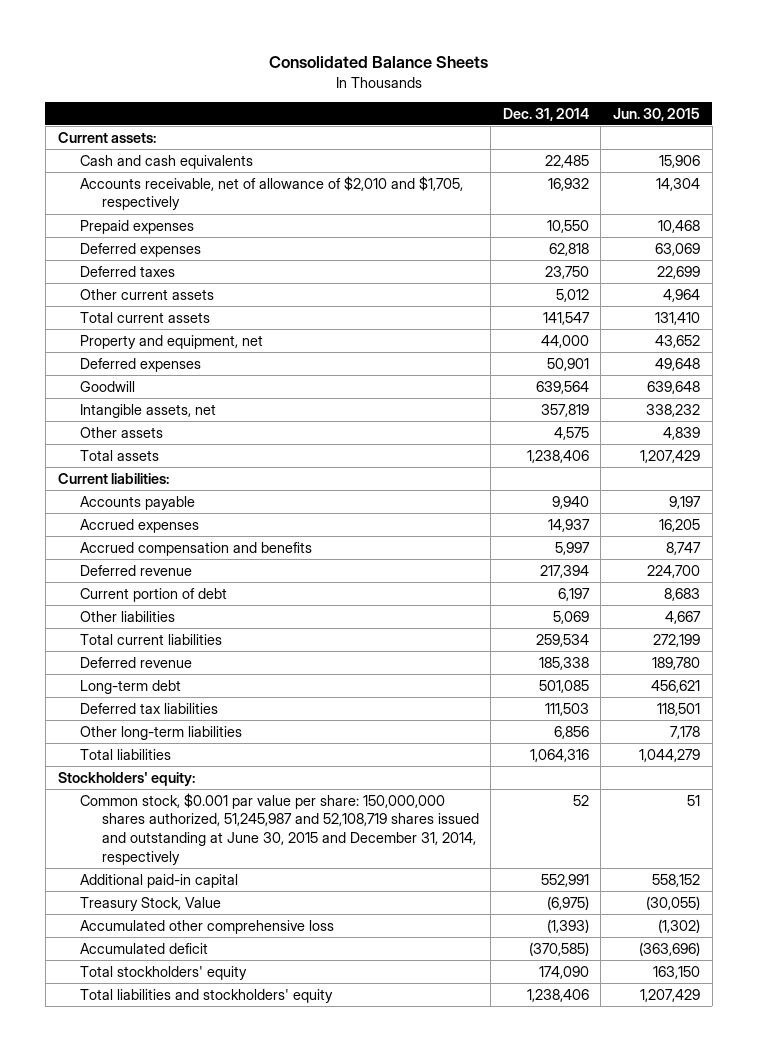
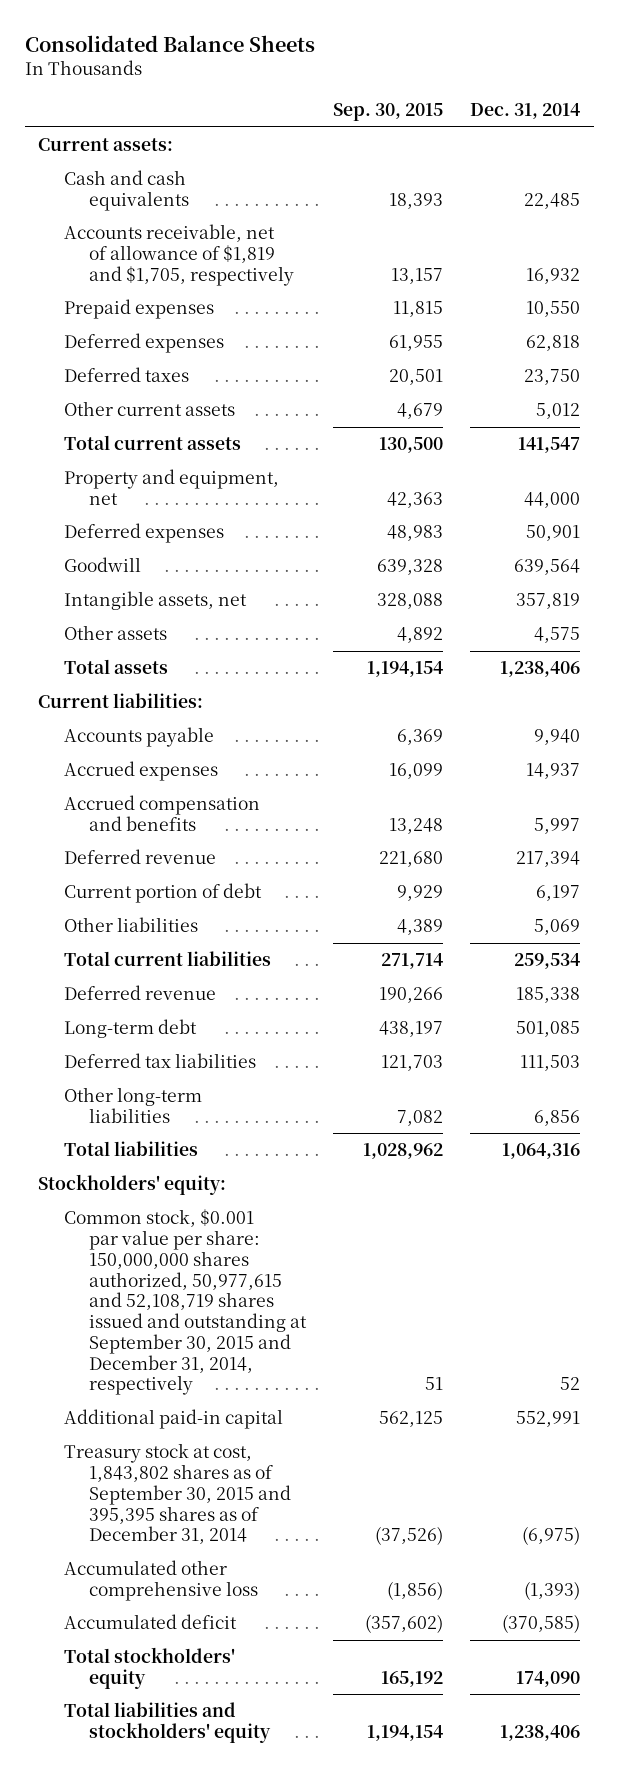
[613,107,701,121] Jun. 30, 2015 -> none
none -> [333,103,444,122] Sep. 30, 2015
[79,175,463,211] Accounts receivable, net of allowance of $2,010 and $1,705, respectively -> [63,224,295,286] Accounts receivable, net of allowance of $1,819 and $1,705, respectively
[79,792,479,865] Common stock, $0.001 par value per share: 150,000,000 shares authorized, 51,245,987 and 52,108,719 shares issued and outstanding at June 30, 2015 and December 31, 2014, respectively -> [63,1209,308,1396] Common stock, $0.001 par value per share: 150,000,000 shares authorized, 50,977,615 and 52,108,719 shares issued and outstanding at September 30, 2015 and December 31, 2014, respectively
[79,896,221,911] Treasury Stock, Value -> [63,1443,292,1545] Treasury stock at cost, 1,843,802 shares as of September 30, 2015 and 395,395 shares as of December 31, 2014

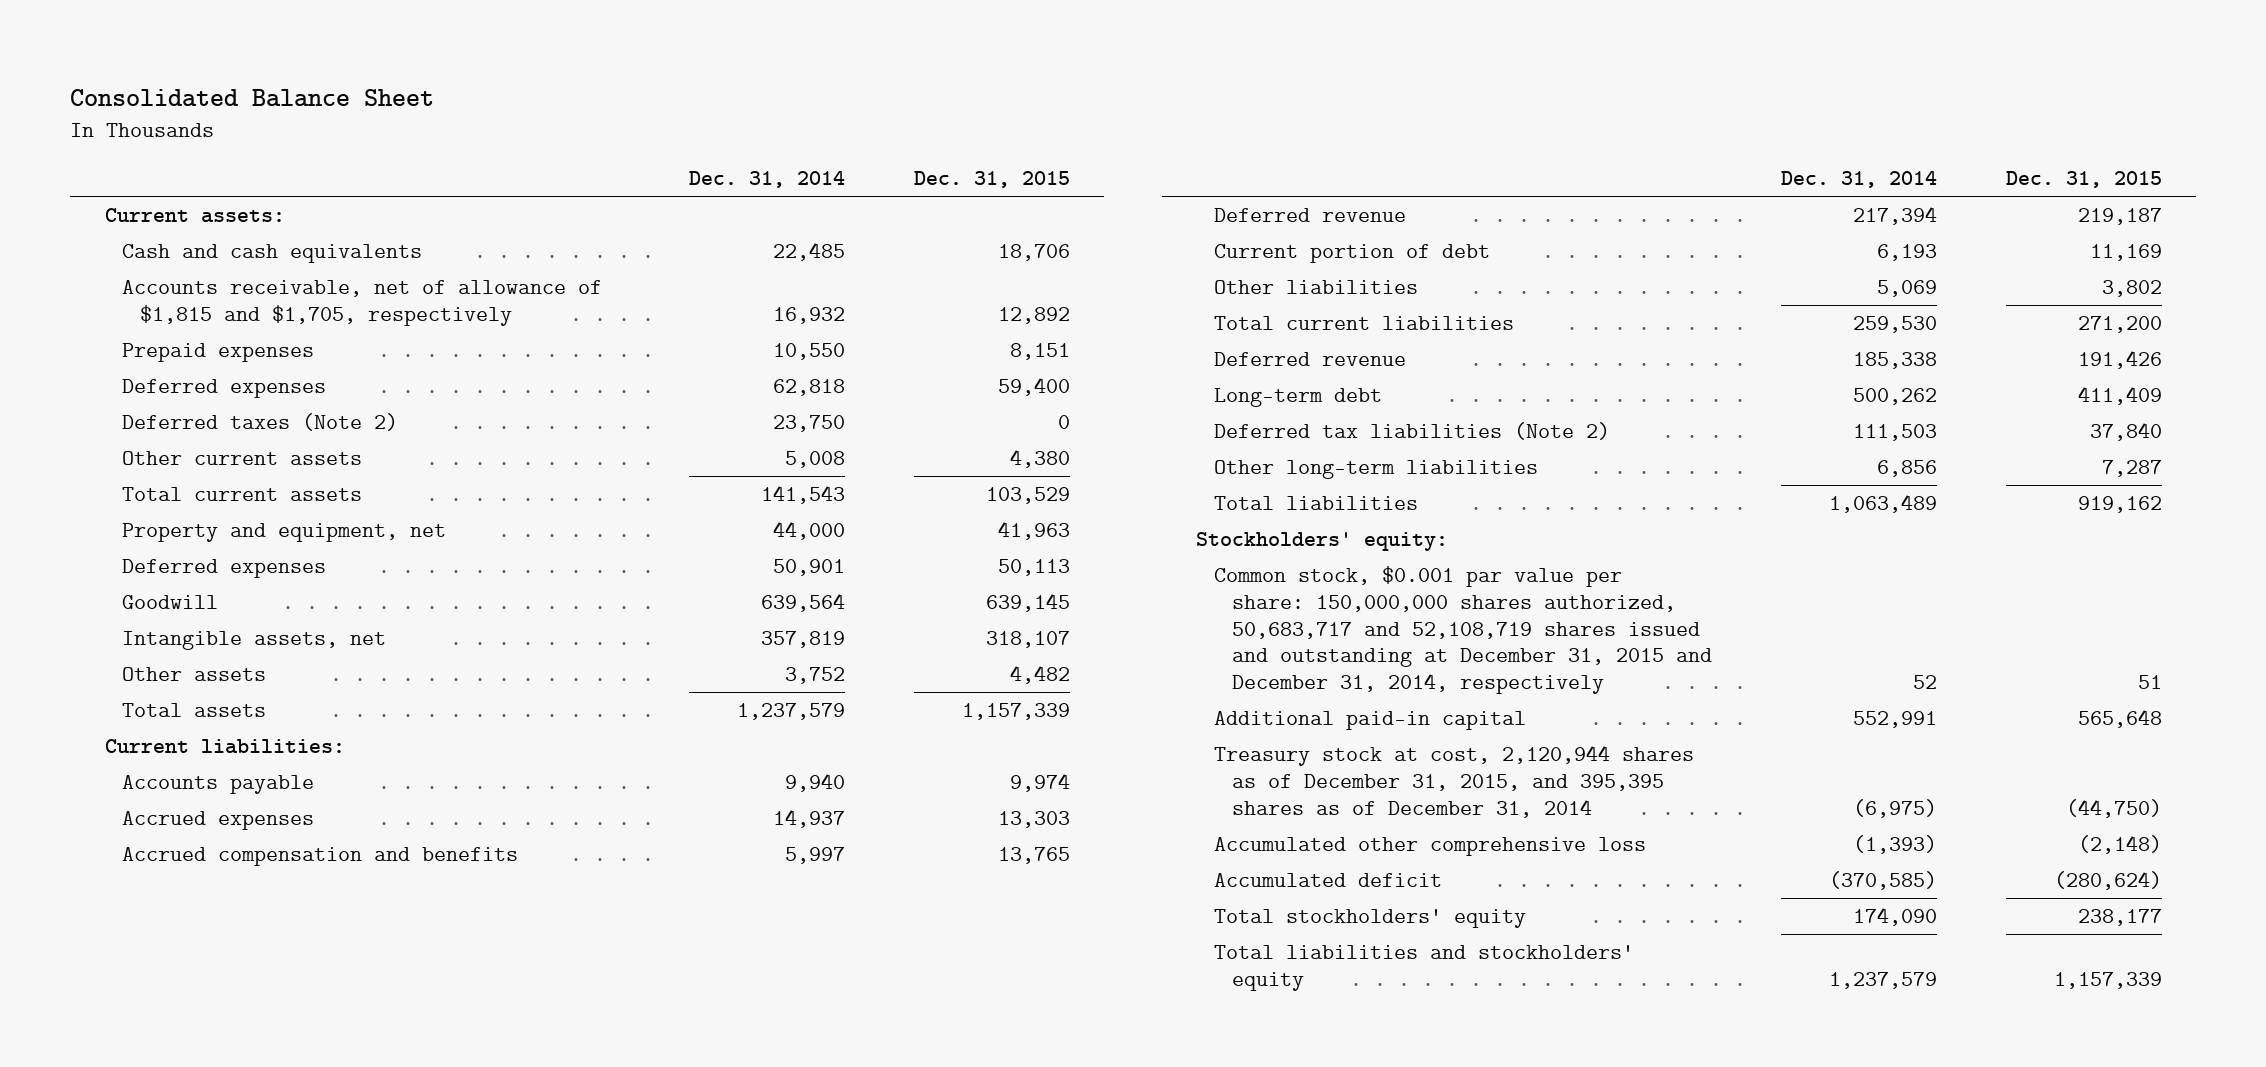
[24,34,315,52] Consolidated Balance Sheets -> [70,88,435,107] Consolidated Balance Sheet
[333,103,444,122] Sep. 30, 2015 -> none
none -> [913,171,1070,189] Dec. 31, 2015
[63,224,295,286] Accounts receivable, net of allowance of $1,819 and $1,705, respectively -> [122,280,603,326] Accounts receivable, net of allowance of $1,815 and $1,705, respectively
[63,367,189,383] Deferred taxes -> [122,413,399,432] Deferred taxes (Note 2)
[536,403,581,420] 5,012 -> [784,451,845,469] 5,008
[518,437,581,454] 141,547 -> [760,485,845,505] 141,543
[534,627,581,644] 4,575 -> [784,667,845,685] 3,752
[500,661,581,678] 1,238,406 -> [736,703,845,721] 1,237,579
[536,885,581,902] 6,197 -> [1876,244,1937,262] 6,193
[514,953,581,970] 259,534 -> [1852,316,1937,334] 259,530
[516,1021,581,1038] 501,085 -> [1852,388,1937,406] 500,262
[63,1053,256,1069] Deferred tax liabilities -> [1214,422,1611,441] Deferred tax liabilities (Note 2)
[502,1143,581,1160] 1,064,316 -> [1828,494,1937,514] 1,063,489
[63,1209,308,1396] Common stock, $0.001 par value per share: 150,000,000 shares authorized, 50,977,615 and 52,108,719 shares issued and outstanding at September 30, 2015 and December 31, 2014, respectively -> [1214,566,1712,695] Common stock, $0.001 par value per share: 150,000,000 shares authorized, 50,683,717 and 52,108,719 shares issued and outstanding at December 31, 2015 and December 31, 2014, respectively
[63,1443,292,1545] Treasury stock at cost, 1,843,802 shares as of September 30, 2015 and 395,395 shares as of December 31, 2014 -> [1214,745,1695,818] Treasury stock at cost, 2,120,944 shares as of December 31, 2015, and 395,395 shares as of December 31, 2014
[500,1725,581,1742] 1,238,406 -> [1828,971,1937,989] 1,237,579

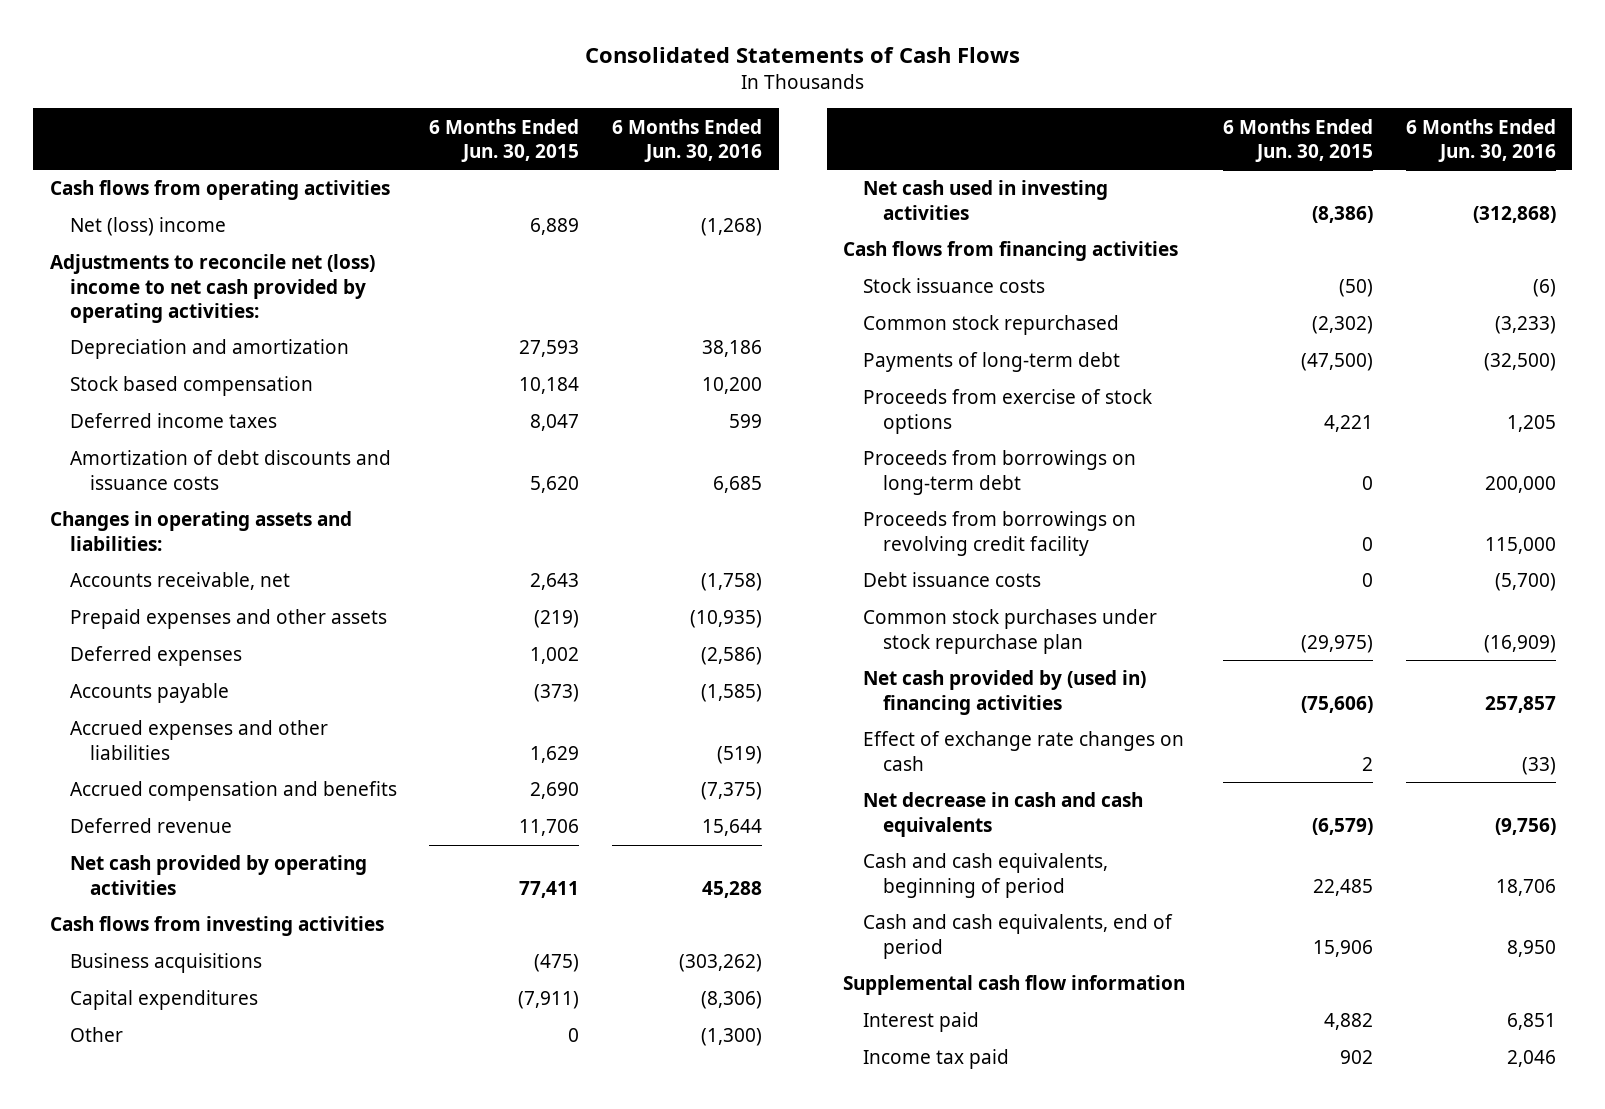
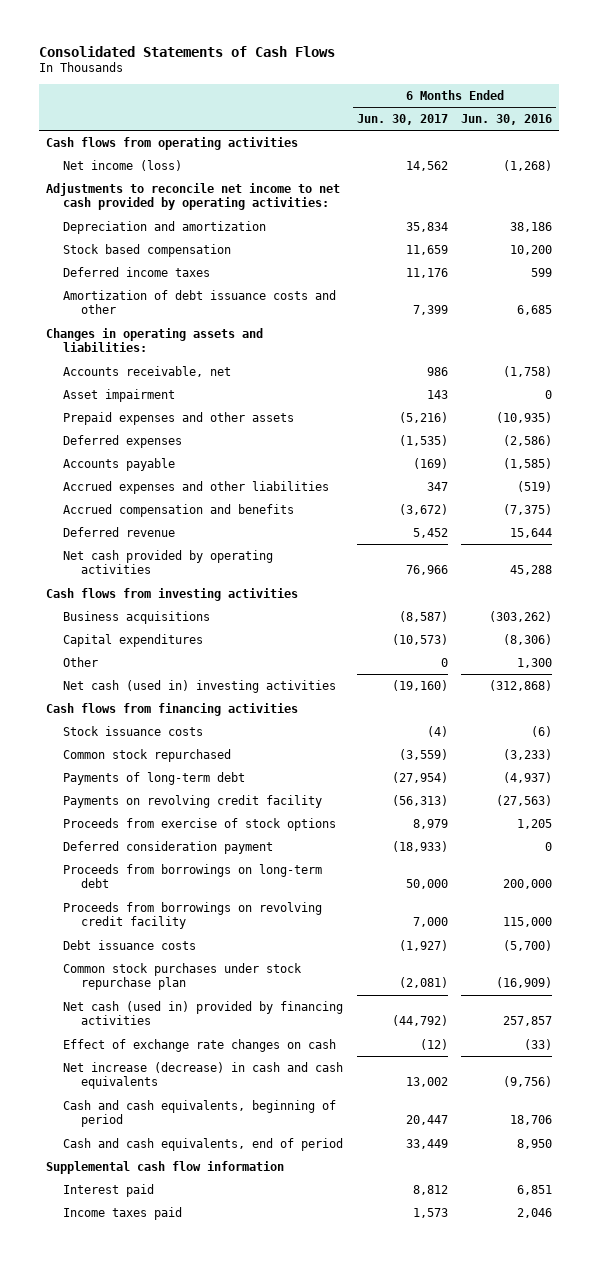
[429,118,580,162] 6 Months Ended Jun. 30, 2015 -> none
none -> [356,114,448,126] Jun. 30, 2017
[69,217,226,237] Net (loss) income -> [63,159,183,171] Net income (loss)
[49,254,375,323] Adjustments to reconcile net (loss) income to net cash provided by operating activities: -> [45,182,340,211] Adjustments to reconcile net income to net cash provided by operating activities:
[69,450,391,490] Amortization of debt discounts and issuance costs -> [63,289,337,315] Amortization of debt issuance costs and other
none -> [63,388,176,402] Asset impairment
[701,1028,763,1047] (1,300) -> [517,657,553,668] 1,300
[863,180,1109,220] Net cash used in investing activities -> [63,679,337,693] Net cash (used in) investing activities
[1483,353,1556,372] (32,500) -> [503,771,553,783] (4,937)
none -> [63,794,323,808] Payments on revolving credit facility
none -> [63,840,274,854] Deferred consideration payment
[863,670,1147,715] Net cash provided by (used in) financing activities -> [63,1000,344,1026] Net cash (used in) provided by financing activities
[863,792,1144,837] Net decrease in cash and cash equivalents -> [63,1061,344,1090] Net increase (decrease) in cash and cash equivalents
[863,1049,1010,1070] Income tax paid -> [63,1206,183,1220] Income taxes paid

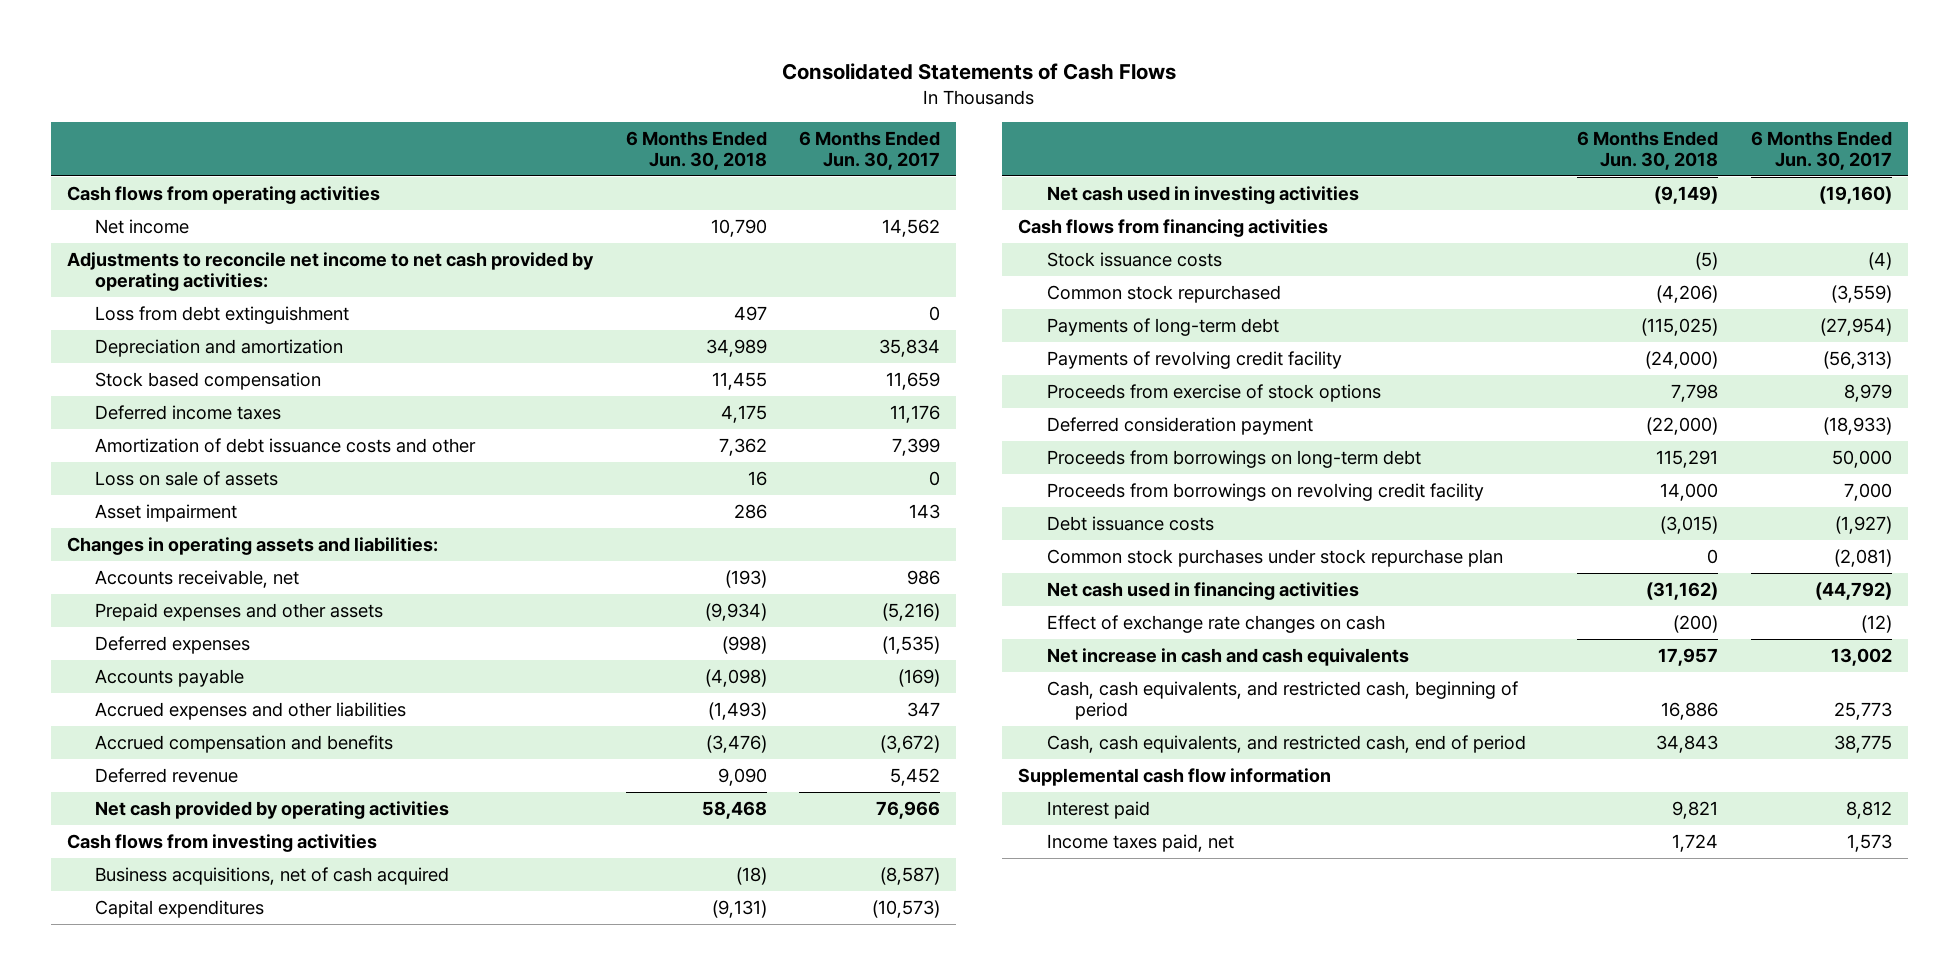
[461,114,553,126] Jun. 30, 2016 -> none
none -> [625,130,767,170] 6 Months Ended Jun. 30, 2018
[63,159,183,171] Net income (loss) -> [95,219,190,235] Net income
none -> [95,306,350,325] Loss from debt extinguishment
none -> [95,471,279,487] Loss on sale of assets
[63,388,176,402] Asset impairment -> [95,504,238,523] Asset impairment
[63,610,211,624] Business acquisitions -> [95,867,450,886] Business acquisitions, net of cash acquired
[63,656,99,667] Other -> none
[63,679,337,693] Net cash (used in) investing activities -> [1046,186,1359,205] Net cash used in investing activities
[63,794,323,808] Payments on revolving credit facility -> [1046,351,1342,370] Payments of revolving credit facility
[63,1000,344,1026] Net cash (used in) provided by financing activities -> [1046,582,1359,601] Net cash used in financing activities
[63,1061,344,1090] Net increase (decrease) in cash and cash equivalents -> [1046,648,1409,667] Net increase in cash and cash equivalents
[63,1099,337,1128] Cash and cash equivalents, beginning of period -> [1046,681,1518,721] Cash, cash equivalents, and restricted cash, beginning of period
[405,1115,448,1126] 20,447 -> [1833,702,1892,721] 25,773
[63,1137,344,1151] Cash and cash equivalents, end of period -> [1046,735,1526,754] Cash, cash equivalents, and restricted cash, end of period
[405,1138,448,1149] 33,449 -> [1833,735,1892,754] 38,775
[63,1206,183,1220] Income taxes paid -> [1046,834,1234,853] Income taxes paid, net

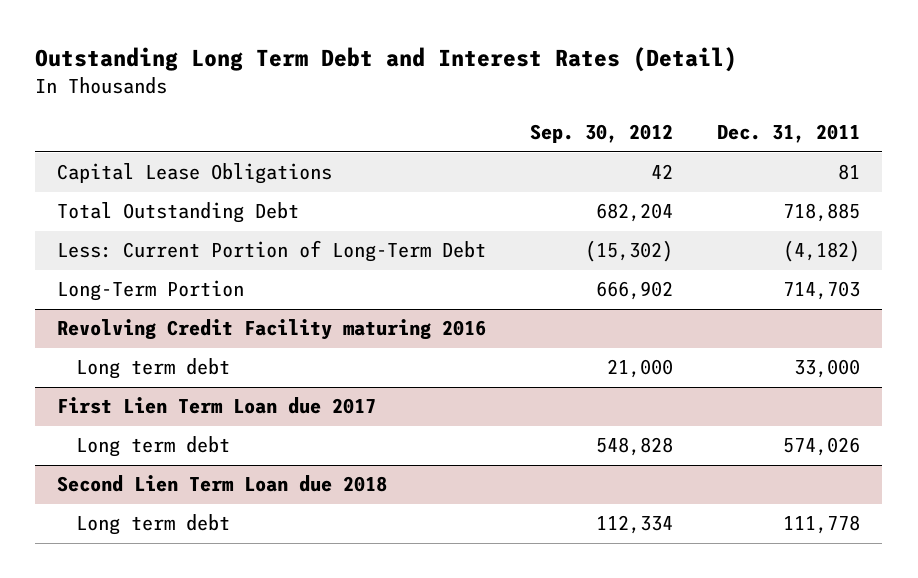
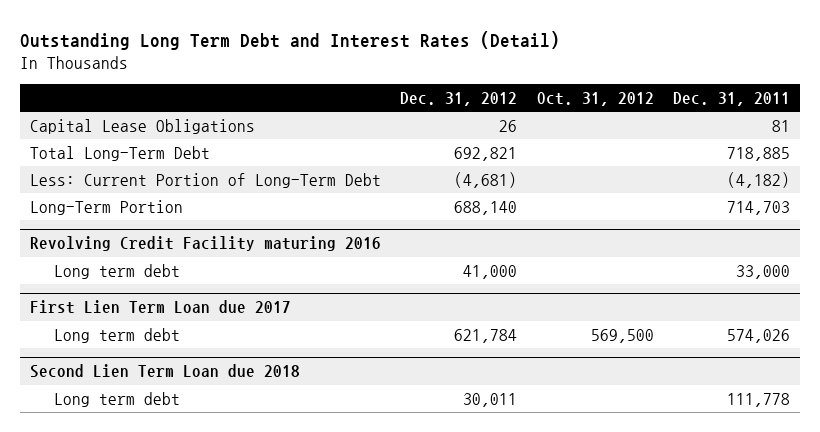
[530,124,674,144] Sep. 30, 2012 -> none
none -> [400,91,518,106] Dec. 31, 2012
none -> [536,91,654,106] Oct. 31, 2012
[57,202,300,224] Total Outstanding Debt -> [29,145,210,161] Total Long-Term Debt

